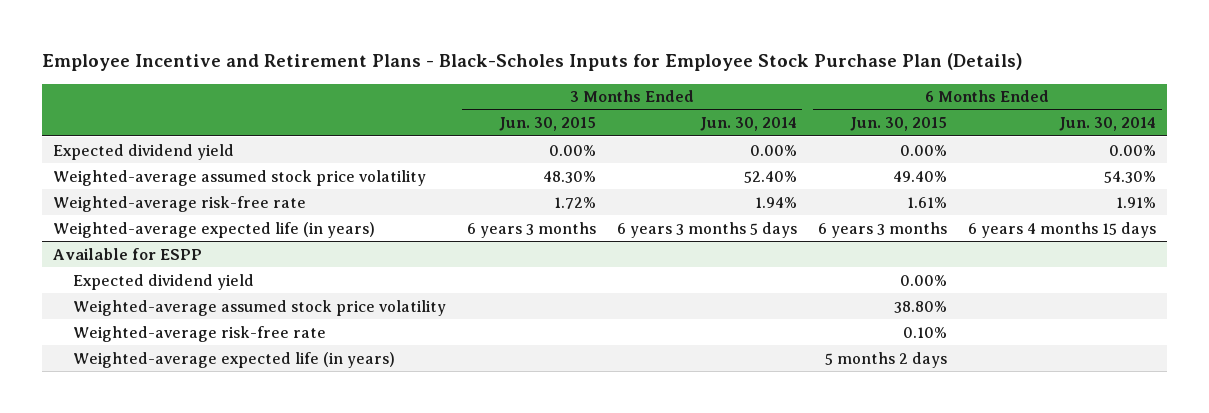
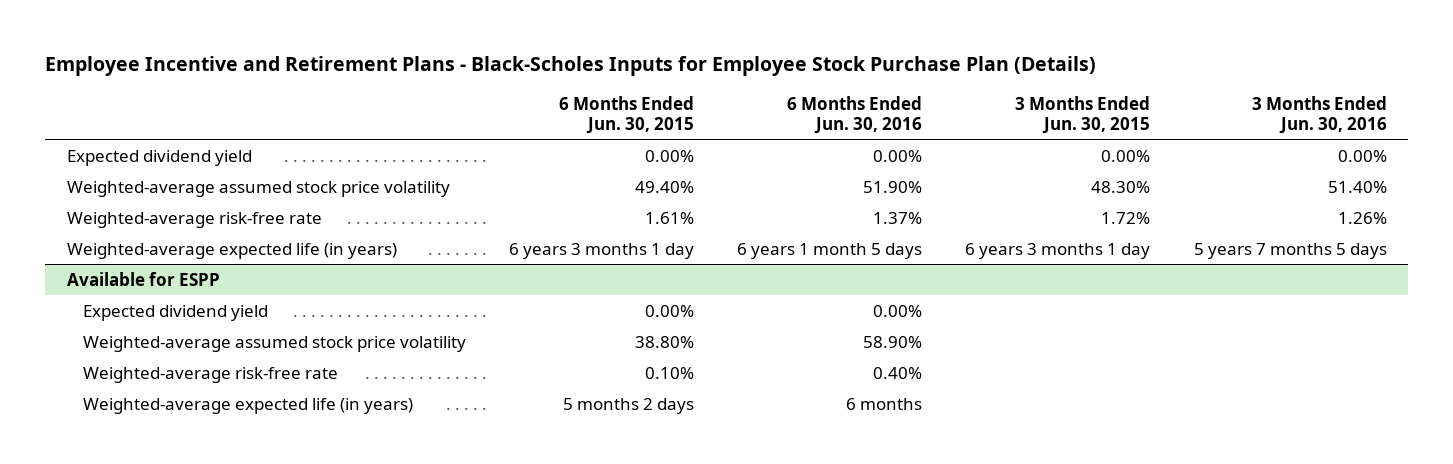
[700,117,798,132] Jun. 30, 2014 -> none
[1059,117,1157,132] Jun. 30, 2014 -> none
none -> [787,95,923,134] 6 Months Ended Jun. 30, 2016
none -> [1251,95,1387,134] 3 Months Ended Jun. 30, 2016
[467,221,597,238] 6 years 3 months -> [965,242,1151,259] 6 years 3 months 1 day
[818,221,948,238] 6 years 3 months -> [509,242,695,259] 6 years 3 months 1 day

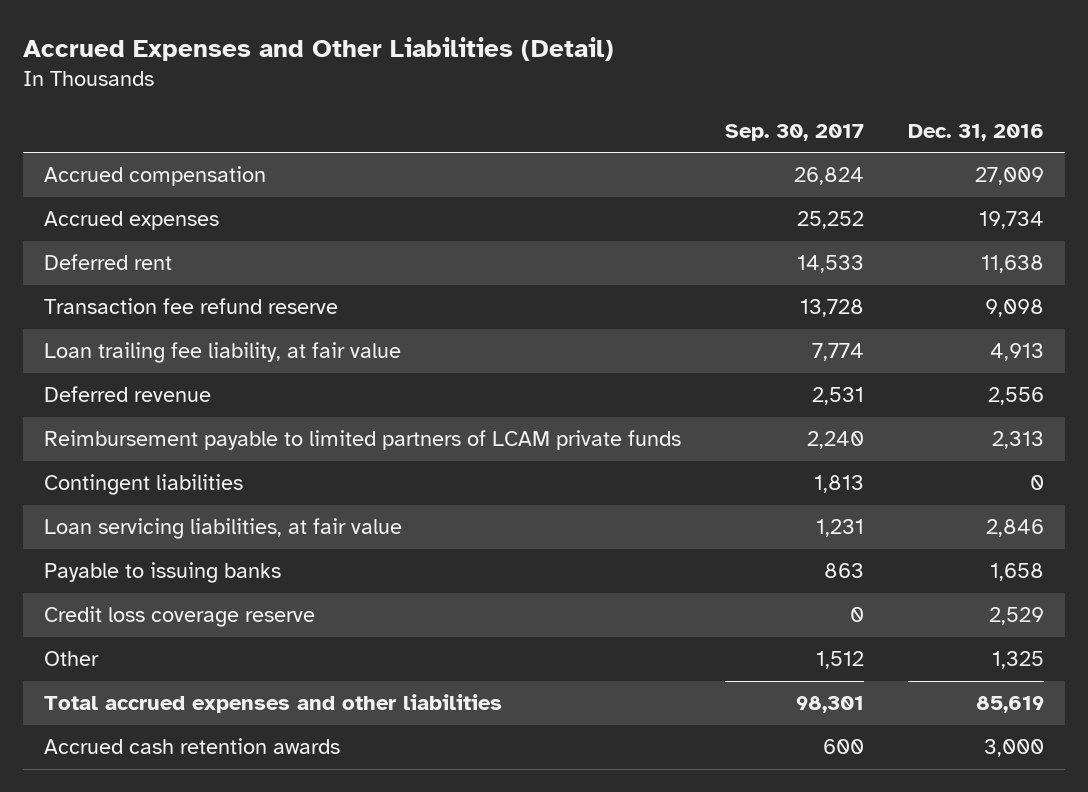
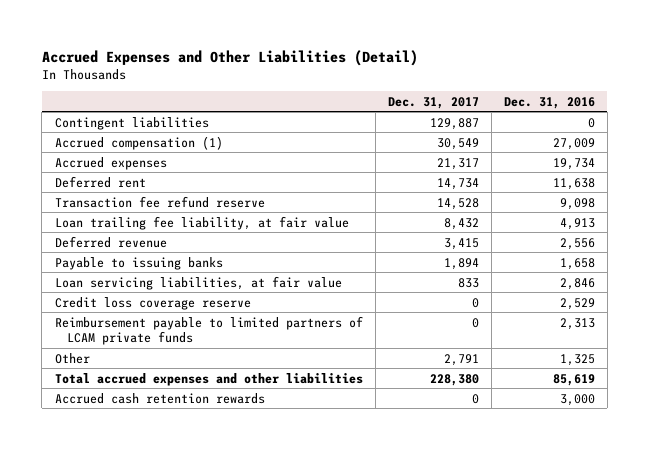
[724,123,864,141] Sep. 30, 2017 -> none
none -> [387,96,479,109] Dec. 31, 2017
[44,474,244,496] Contingent liabilities -> [54,116,209,130] Contingent liabilities
[44,166,267,187] Accrued compensation -> [54,135,223,150] Accrued compensation (1)
[44,518,403,540] Loan servicing liabilities, at fair value -> [54,275,342,290] Loan servicing liabilities, at fair value
[44,430,682,451] Reimbursement payable to limited partners of LCAM private funds -> [54,315,363,345] Reimbursement payable to limited partners of LCAM private funds
[44,738,341,755] Accrued cash retention awards -> [54,392,265,404] Accrued cash retention rewards

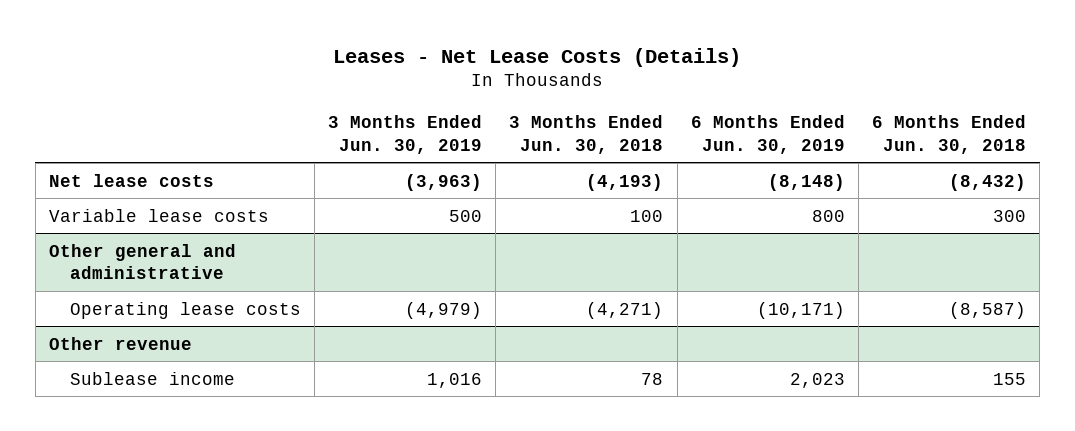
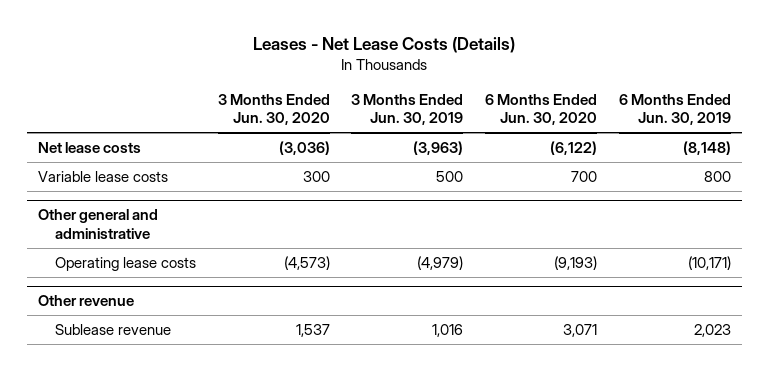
[509,114,664,154] 3 Months Ended Jun. 30, 2018 -> none
[871,114,1026,154] 6 Months Ended Jun. 30, 2018 -> none
none -> [217,93,330,126] 3 Months Ended Jun. 30, 2020
none -> [485,93,598,126] 6 Months Ended Jun. 30, 2020
[69,371,235,385] Sublease income -> [54,323,171,335] Sublease revenue

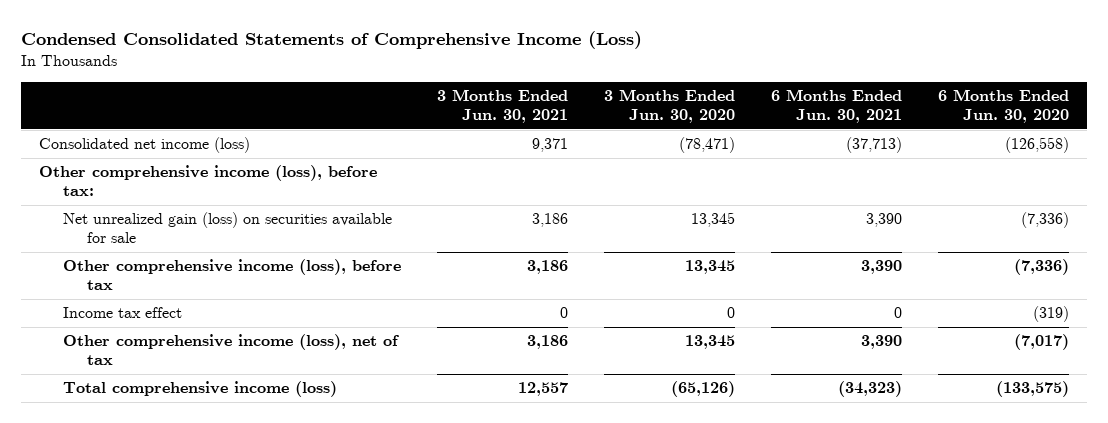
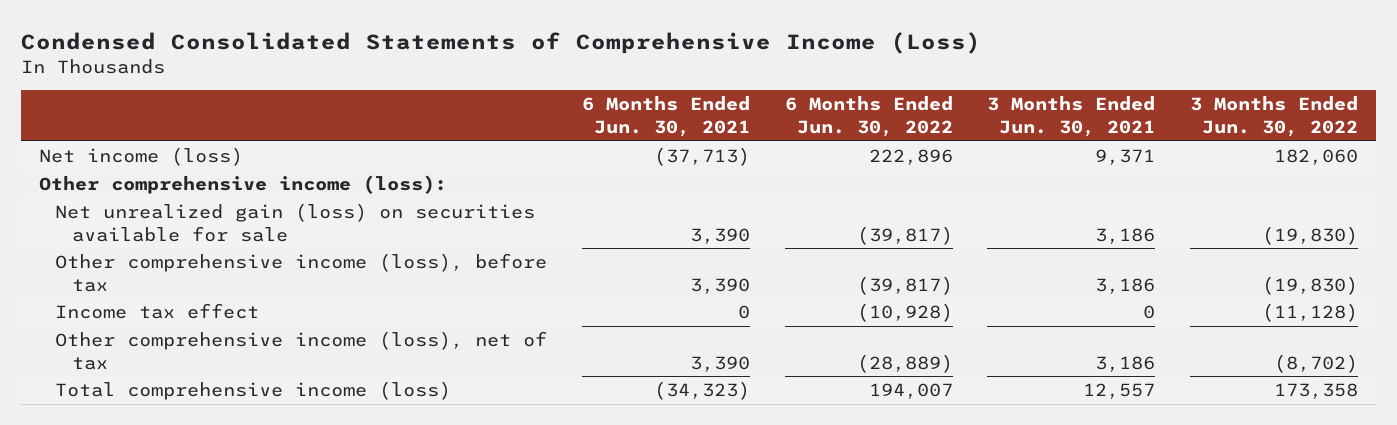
[603,89,735,123] 3 Months Ended Jun. 30, 2020 -> none
[937,89,1069,123] 6 Months Ended Jun. 30, 2020 -> none
none -> [784,96,953,137] 6 Months Ended Jun. 30, 2022
none -> [1190,96,1359,137] 3 Months Ended Jun. 30, 2022
[39,137,251,154] Consolidated net income (loss) -> [38,147,243,167] Net income (loss)
[39,165,378,196] Other comprehensive income (loss), before tax: -> [38,175,447,195] Other comprehensive income (loss):

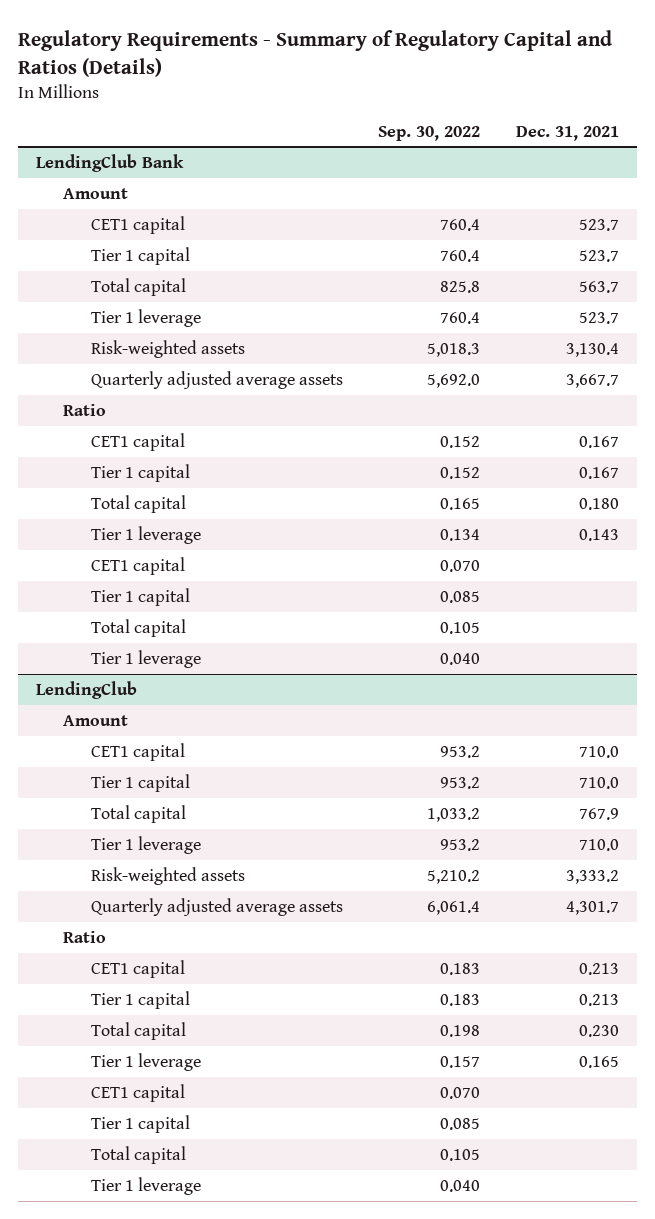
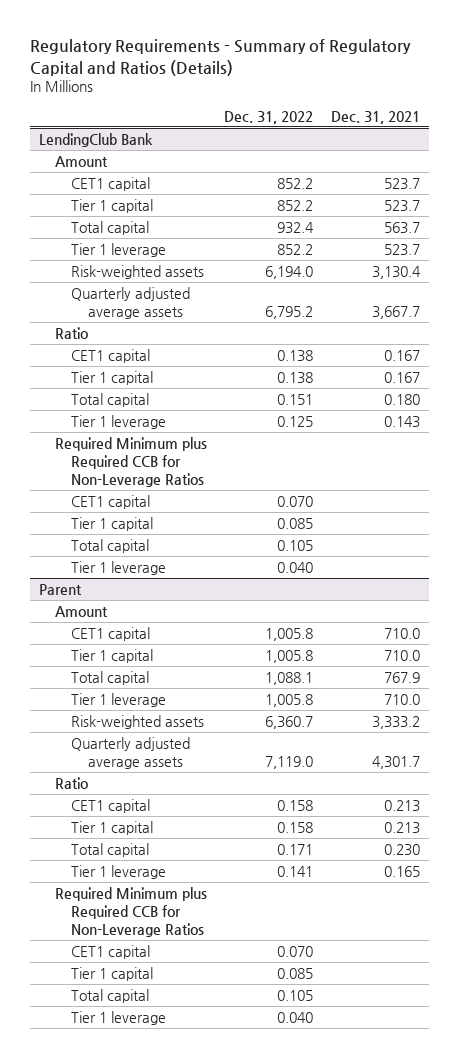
[378,125,481,141] Sep. 30, 2022 -> none
none -> [224,110,314,124] Dec. 31, 2022
none -> [54,436,207,487] Required Minimum plus Required CCB for Non-Leverage Ratios
[36,680,138,699] LendingClub -> [38,583,82,595] Parent
none -> [54,886,207,937] Required Minimum plus Required CCB for Non-Leverage Ratios

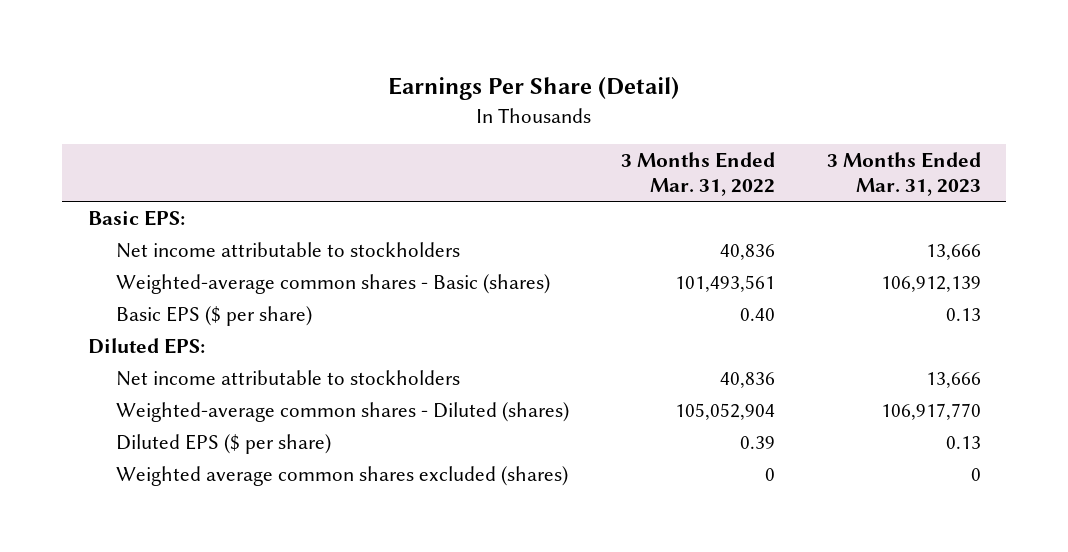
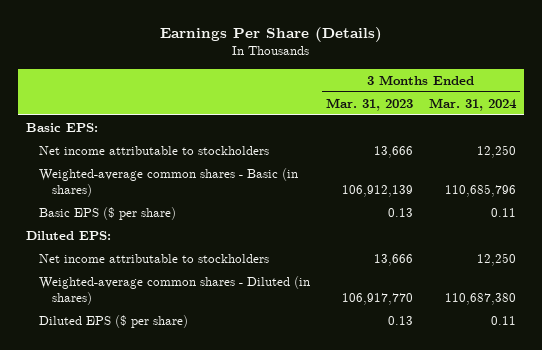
[388,77,680,101] Earnings Per Share (Detail) -> [160,26,383,42] Earnings Per Share (Details)
[620,151,775,197] 3 Months Ended Mar. 31, 2022 -> none
none -> [429,97,518,111] Mar. 31, 2024
[116,274,551,295] Weighted-average common shares - Basic (shares) -> [38,168,298,198] Weighted-average common shares - Basic (in shares)
[116,402,570,423] Weighted-average common shares - Diluted (shares) -> [38,276,310,306] Weighted-average common shares - Diluted (in shares)
[116,466,569,487] Weighted average common shares excluded (shares) -> none

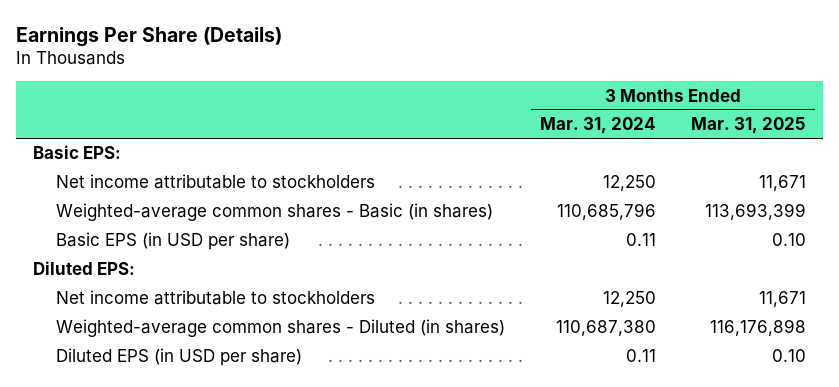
[326,97,414,111] Mar. 31, 2023 -> none
none -> [690,117,806,135] Mar. 31, 2025
[38,207,176,221] Basic EPS ($ per share) -> [56,232,291,251] Basic EPS (in USD per share)
[38,315,188,329] Diluted EPS ($ per share) -> [56,348,303,367] Diluted EPS (in USD per share)

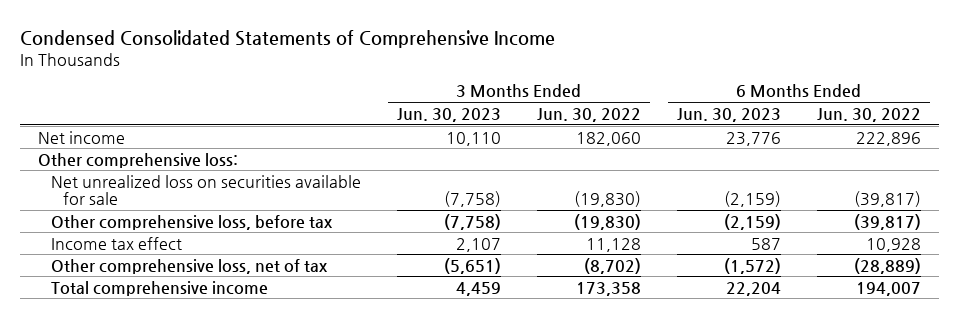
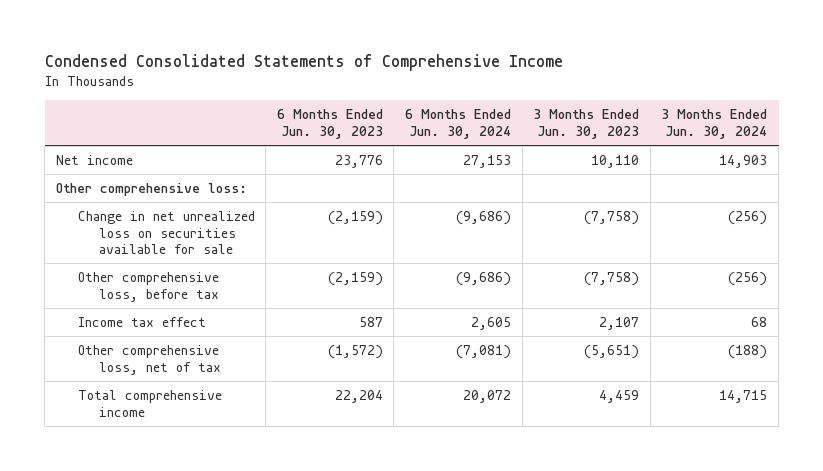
[536,107,641,122] Jun. 30, 2022 -> none
[816,107,921,122] Jun. 30, 2022 -> none
none -> [405,109,512,140] 6 Months Ended Jun. 30, 2024
none -> [661,109,768,140] 3 Months Ended Jun. 30, 2024
[50,174,361,206] Net unrealized loss on securities available for sale -> [77,210,255,255] Change in net unrealized loss on securities available for sale

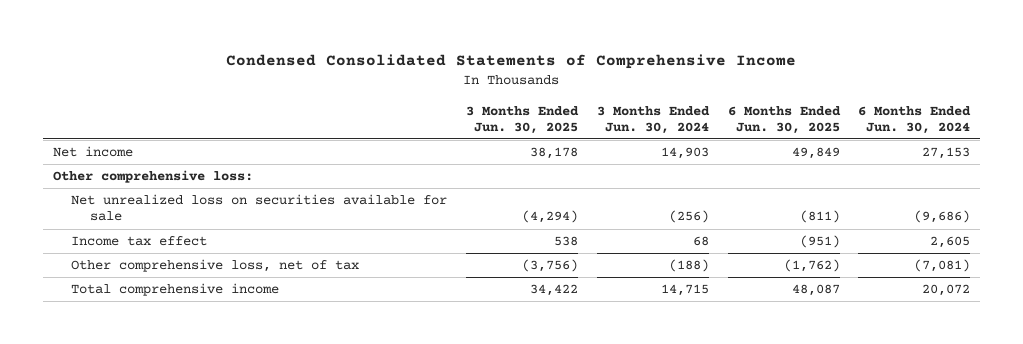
[276,109,383,140] 6 Months Ended Jun. 30, 2023 -> none
[533,109,640,140] 3 Months Ended Jun. 30, 2023 -> none
none -> [466,105,580,134] 3 Months Ended Jun. 30, 2025
none -> [727,105,841,134] 6 Months Ended Jun. 30, 2025
[77,271,220,302] Other comprehensive loss, before tax -> none
[77,210,255,255] Change in net unrealized loss on securities available for sale -> [71,194,448,222] Net unrealized loss on securities available for sale

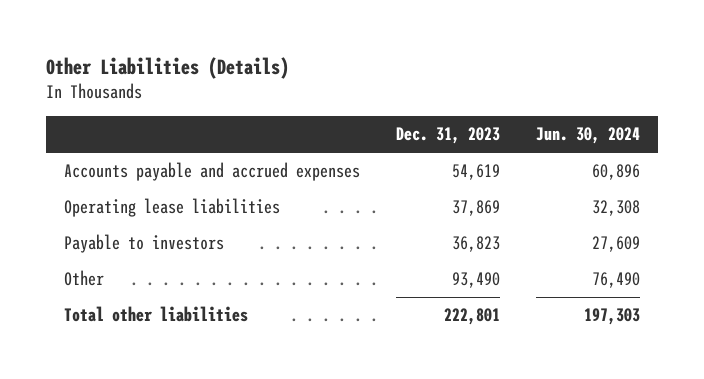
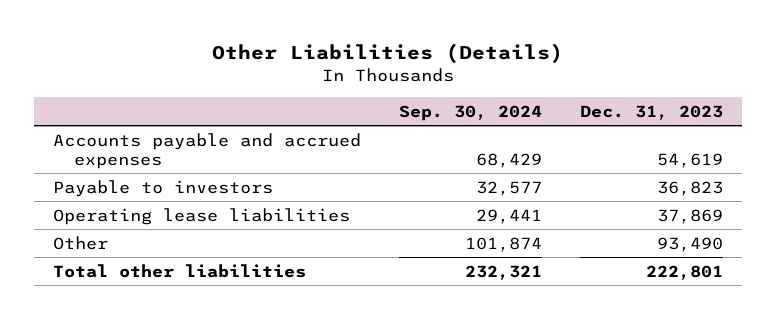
[536,127,641,145] Jun. 30, 2024 -> none
none -> [398,104,542,121] Sep. 30, 2024
[64,198,281,218] Operating lease liabilities -> [52,207,350,225] Operating lease liabilities

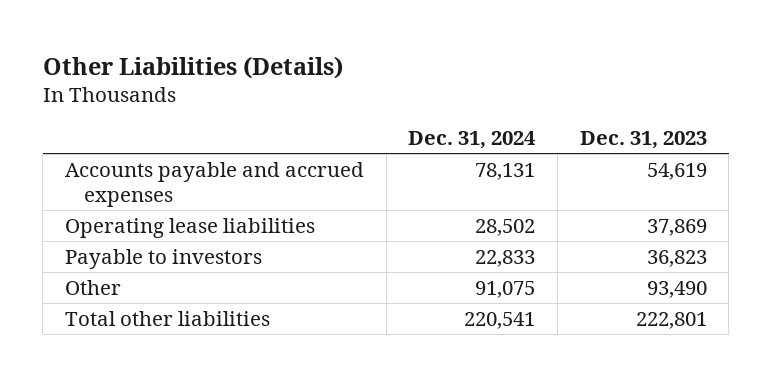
[398,104,542,121] Sep. 30, 2024 -> none
none -> [408,131,537,150] Dec. 31, 2024
[52,179,273,197] Payable to investors -> [65,248,263,269] Payable to investors

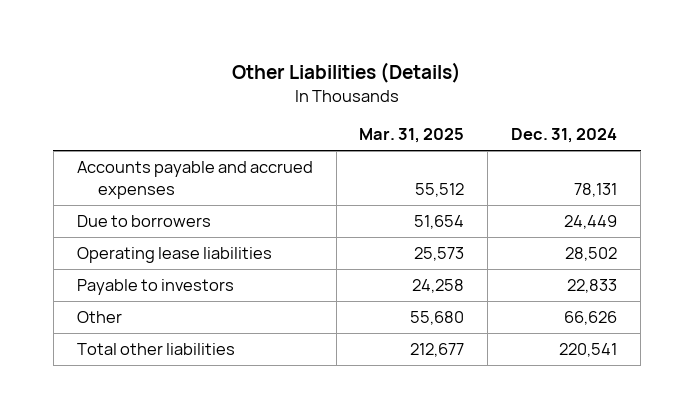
[579,131,707,150] Dec. 31, 2023 -> none
none -> [359,128,465,144] Mar. 31, 2025
none -> [76,215,211,228] Due to borrowers
[475,280,536,298] 91,075 -> [564,311,618,326] 66,626

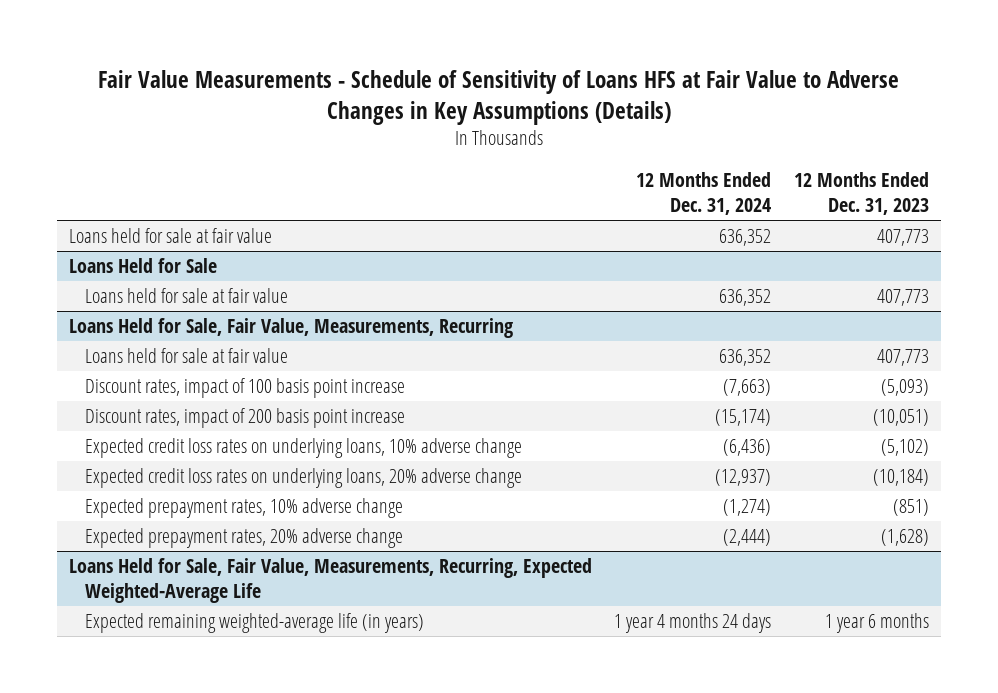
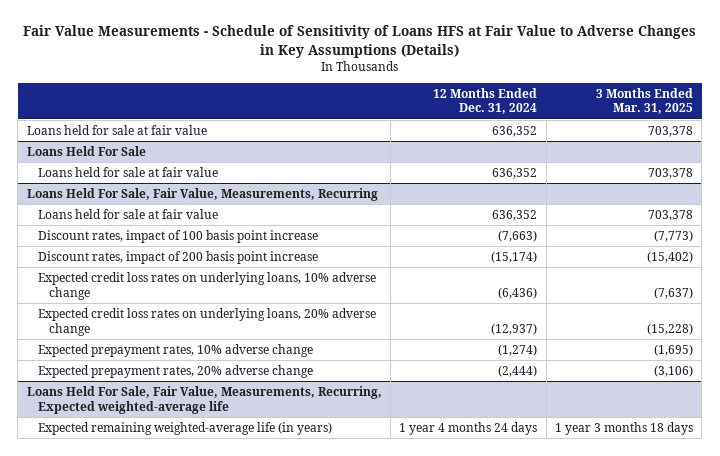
[794,172,930,216] 12 Months Ended Dec. 31, 2023 -> none
none -> [596,87,694,115] 3 Months Ended Mar. 31, 2025
[68,258,217,274] Loans Held for Sale -> [26,145,146,156] Loans Held For Sale
[68,318,513,339] Loans Held for Sale, Fair Value, Measurements, Recurring -> [26,187,378,201] Loans Held For Sale, Fair Value, Measurements, Recurring
[68,558,592,604] Loans Held for Sale, Fair Value, Measurements, Recurring, Expected Weighted-Average Life -> [26,385,382,414] Loans Held For Sale, Fair Value, Measurements, Recurring, Expected weighted-average life

